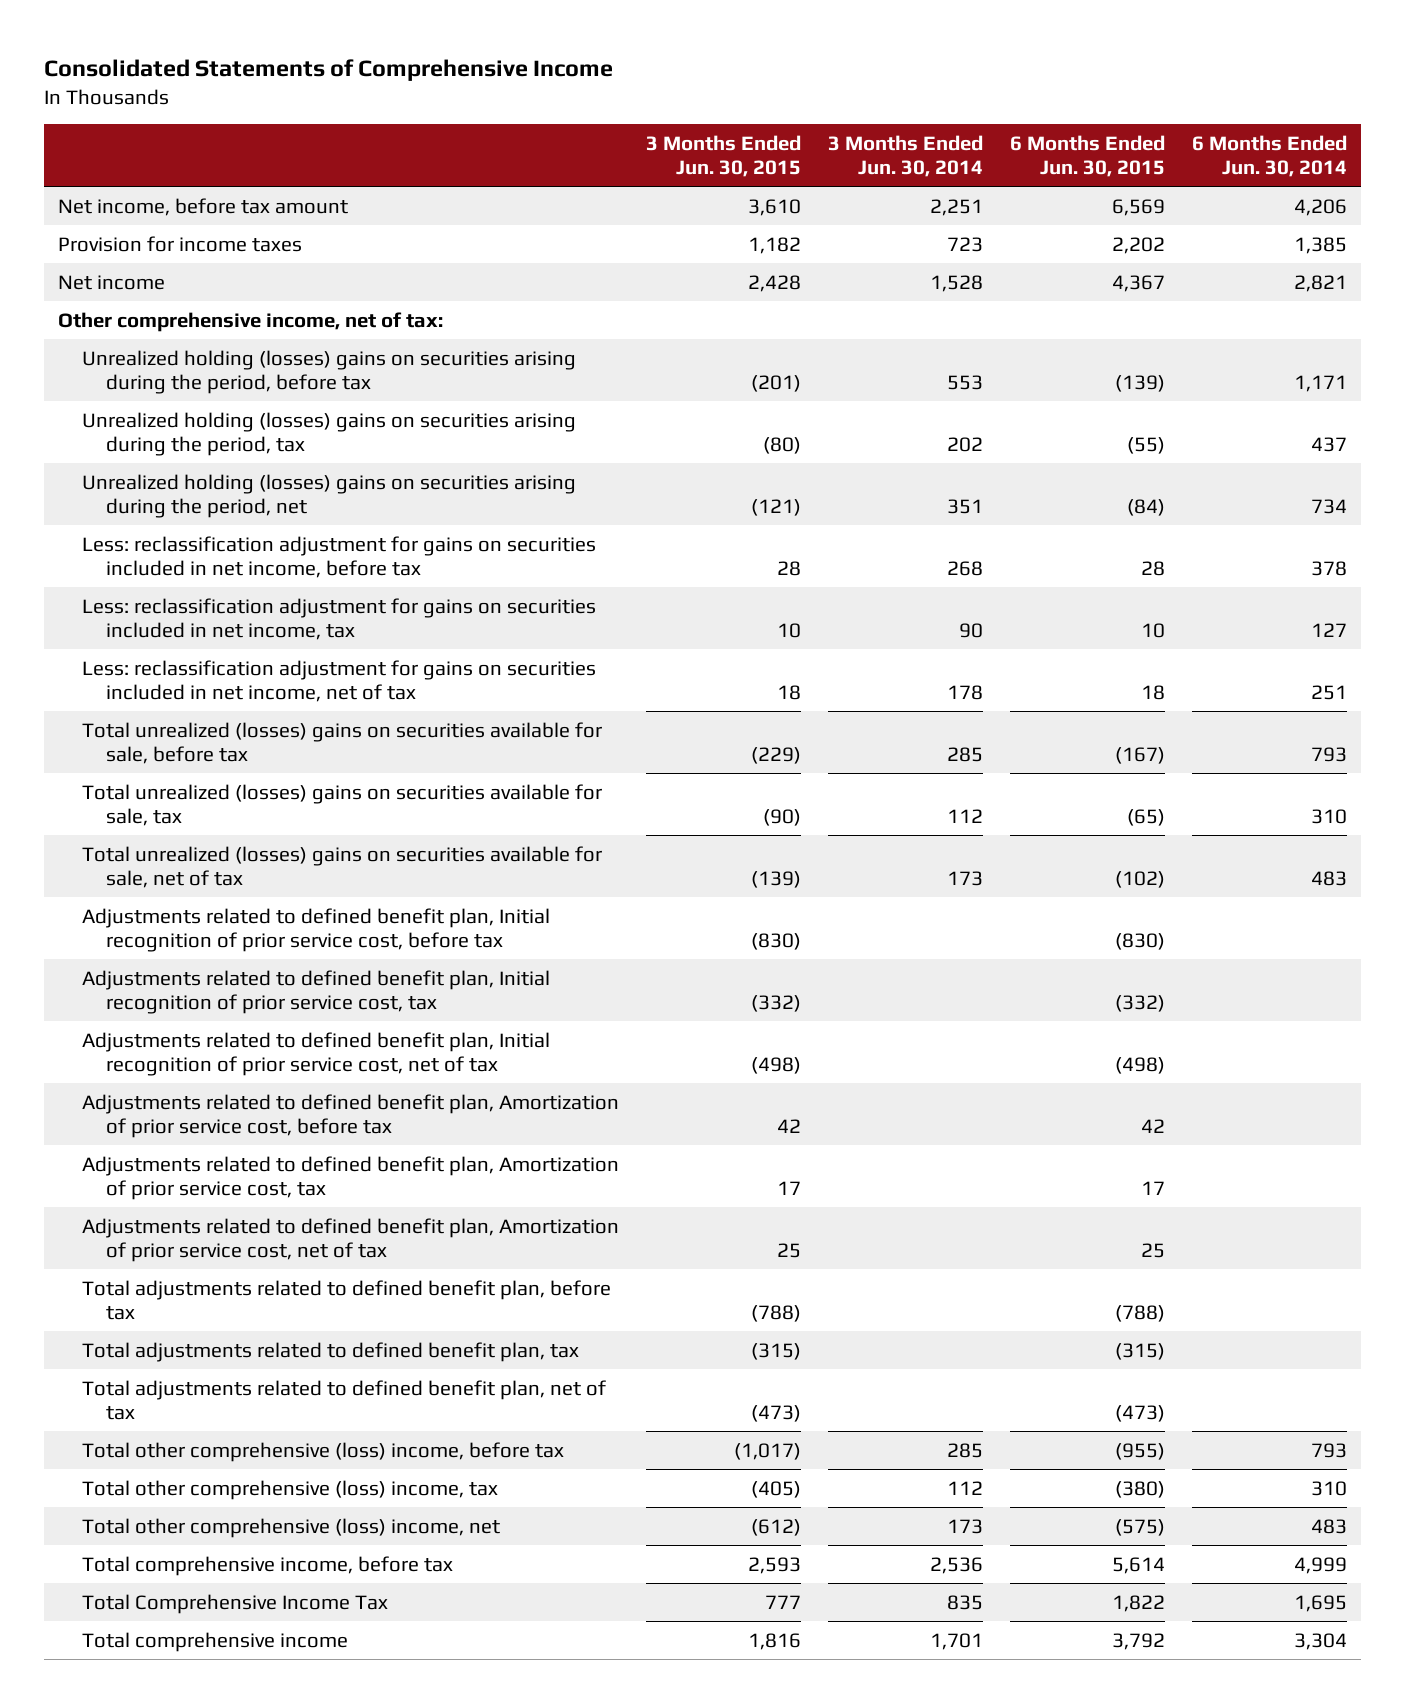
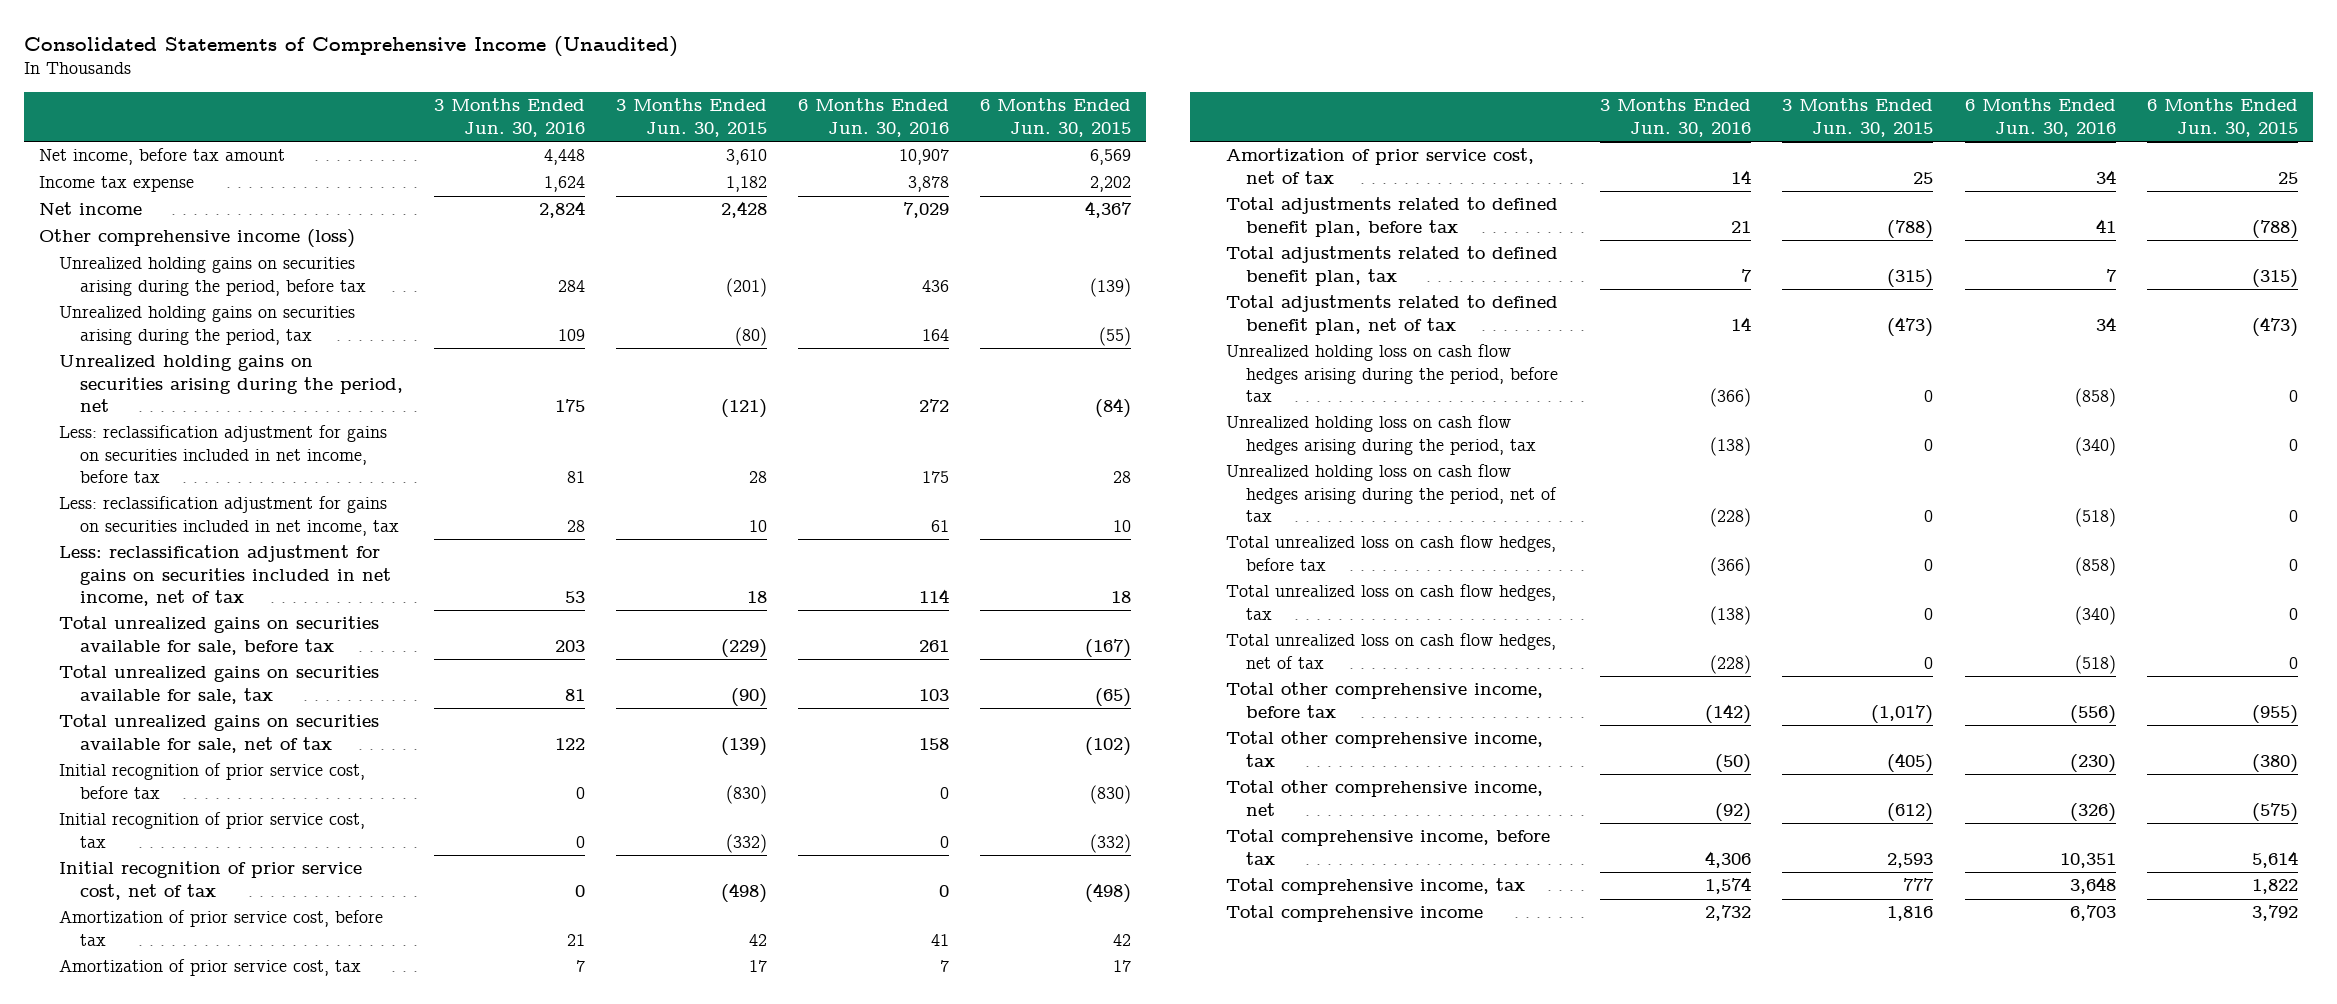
[44,58,614,81] Consolidated Statements of Comprehensive Income -> [23,35,678,57] Consolidated Statements of Comprehensive Income (Unaudited)
[828,134,984,177] 3 Months Ended Jun. 30, 2014 -> none
[1192,134,1348,177] 6 Months Ended Jun. 30, 2014 -> none
none -> [433,98,585,137] 3 Months Ended Jun. 30, 2016
none -> [797,98,949,137] 6 Months Ended Jun. 30, 2016
[57,235,302,252] Provision for income taxes -> [39,176,195,193] Income tax expense
[57,311,443,332] Other comprehensive income, net of tax: -> [39,229,356,249] Other comprehensive income (loss)
[81,349,576,394] Unrealized holding (losses) gains on securities arising during the period, before tax -> [59,257,366,296] Unrealized holding gains on securities arising during the period, before tax
[81,411,576,456] Unrealized holding (losses) gains on securities arising during the period, tax -> [59,306,356,345] Unrealized holding gains on securities arising during the period, tax
[81,473,576,518] Unrealized holding (losses) gains on securities arising during the period, net -> [59,355,403,413] Unrealized holding gains on securities arising during the period, net
[81,721,602,764] Total unrealized (losses) gains on securities available for sale, before tax -> [59,616,380,655] Total unrealized gains on securities available for sale, before tax
[81,783,602,826] Total unrealized (losses) gains on securities available for sale, tax -> [59,665,380,704] Total unrealized gains on securities available for sale, tax
[81,845,602,888] Total unrealized (losses) gains on securities available for sale, net of tax -> [59,714,380,753] Total unrealized gains on securities available for sale, net of tax
[81,907,550,952] Adjustments related to defined benefit plan, Initial recognition of prior service cost, before tax -> [59,763,366,799] Initial recognition of prior service cost, before tax
[81,969,550,1014] Adjustments related to defined benefit plan, Initial recognition of prior service cost, tax -> [59,812,366,848] Initial recognition of prior service cost, tax
[81,1031,550,1076] Adjustments related to defined benefit plan, Initial recognition of prior service cost, net of tax -> [59,861,363,900] Initial recognition of prior service cost, net of tax
[81,1093,619,1138] Adjustments related to defined benefit plan, Amortization of prior service cost, before tax -> [59,910,384,946] Amortization of prior service cost, before tax
[81,1155,619,1200] Adjustments related to defined benefit plan, Amortization of prior service cost, tax -> [59,959,362,977] Amortization of prior service cost, tax
[81,1217,619,1262] Adjustments related to defined benefit plan, Amortization of prior service cost, net of tax -> [1226,148,1535,184] Amortization of prior service cost, net of tax
none -> [1226,344,1559,403] Unrealized holding loss on cash flow hedges arising during the period, before tax
none -> [1226,415,1537,455] Unrealized holding loss on cash flow hedges arising during the period, tax
none -> [1226,464,1558,523] Unrealized holding loss on cash flow hedges arising during the period, net of tax
none -> [1226,535,1557,571] Total unrealized loss on cash flow hedges, before tax
none -> [1226,584,1557,620] Total unrealized loss on cash flow hedges, tax
none -> [1226,633,1557,669] Total unrealized loss on cash flow hedges, net of tax
[81,1441,564,1462] Total other comprehensive (loss) income, before tax -> [1226,682,1544,718] Total other comprehensive income, before tax
[81,1479,498,1500] Total other comprehensive (loss) income, tax -> [1226,731,1544,767] Total other comprehensive income, tax
[81,1517,500,1538] Total other comprehensive (loss) income, net -> [1226,780,1544,816] Total other comprehensive income, net
[81,1593,388,1614] Total Comprehensive Income Tax -> [1226,878,1526,896] Total comprehensive income, tax

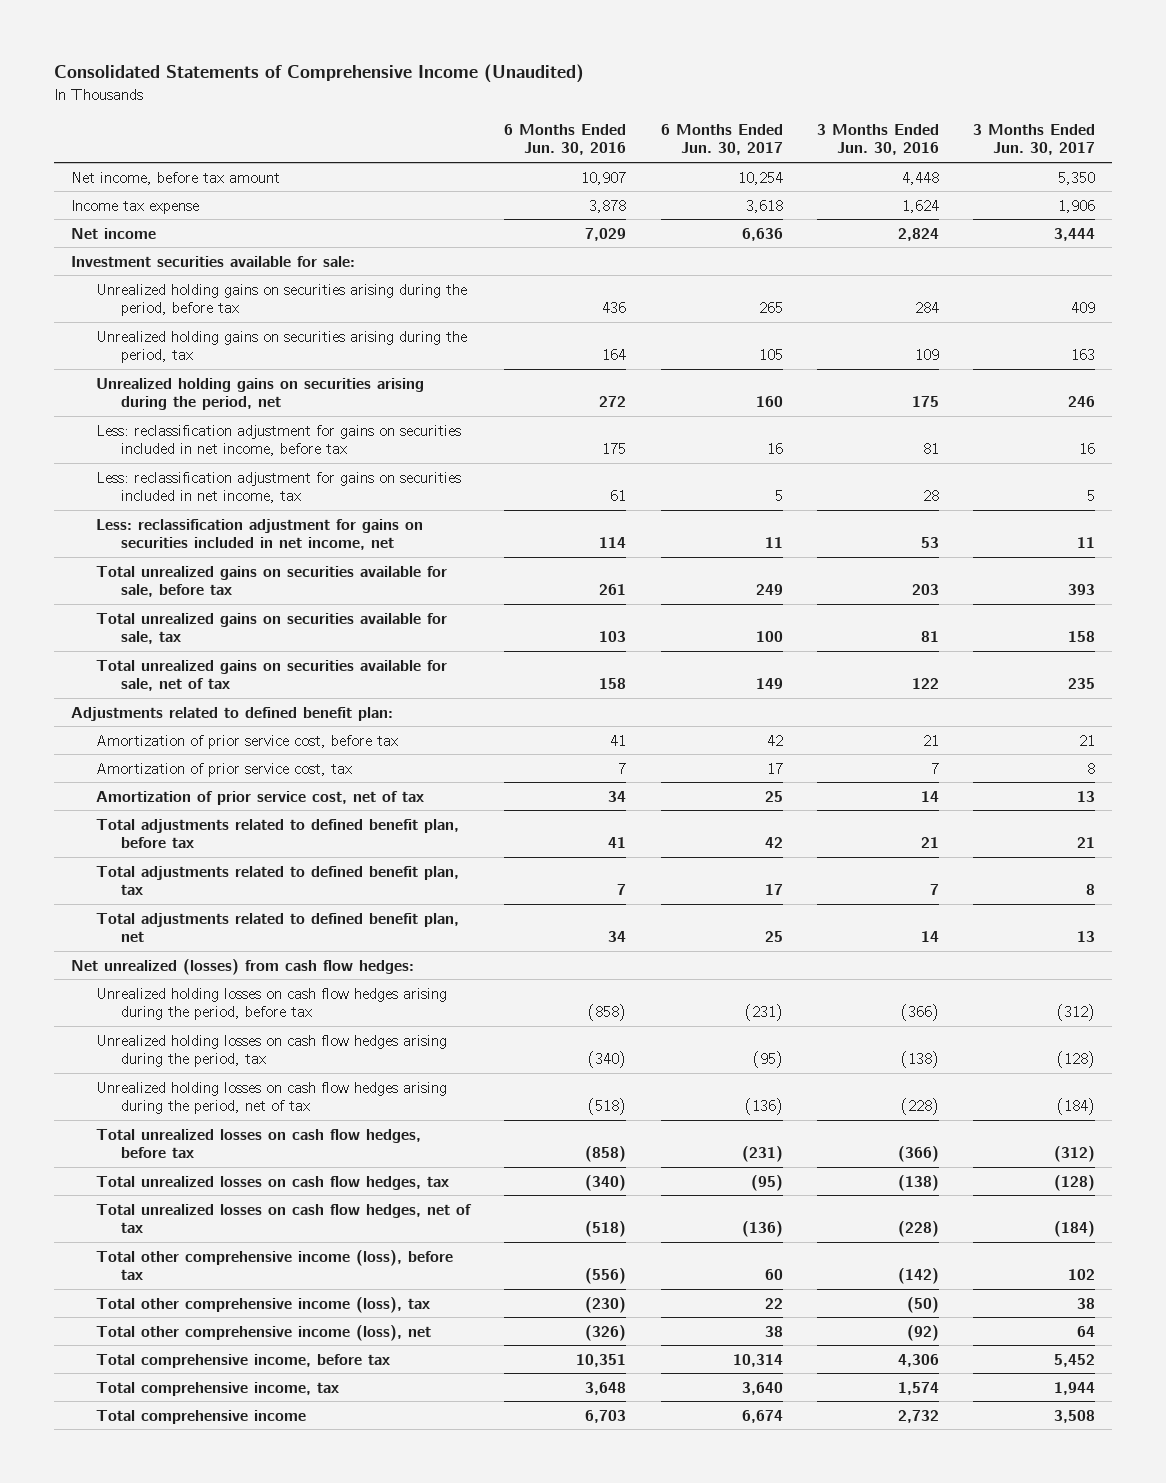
[615,98,767,137] 3 Months Ended Jun. 30, 2015 -> none
[979,98,1131,137] 6 Months Ended Jun. 30, 2015 -> none
none -> [660,123,783,156] 6 Months Ended Jun. 30, 2017
none -> [972,123,1095,156] 3 Months Ended Jun. 30, 2017
[39,229,356,249] Other comprehensive income (loss) -> none
none -> [71,255,356,267] Investment securities available for sale:
[59,545,391,607] Less: reclassification adjustment for gains on securities included in net income, net of tax -> [96,518,424,551] Less: reclassification adjustment for gains on securities included in net income, net
[59,763,366,799] Initial recognition of prior service cost, before tax -> none
[59,812,366,848] Initial recognition of prior service cost, tax -> none
[59,861,363,900] Initial recognition of prior service cost, net of tax -> none
none -> [71,706,394,721] Adjustments related to defined benefit plan:
[1226,295,1559,335] Total adjustments related to defined benefit plan, net of tax -> [96,912,460,943] Total adjustments related to defined benefit plan, net
none -> [71,958,415,975] Net unrealized (losses) from cash flow hedges:
[1226,344,1559,403] Unrealized holding loss on cash flow hedges arising during the period, before tax -> [96,987,448,1021] Unrealized holding losses on cash flow hedges arising during the period, before tax
[1226,415,1537,455] Unrealized holding loss on cash flow hedges arising during the period, tax -> [96,1034,448,1068] Unrealized holding losses on cash flow hedges arising during the period, tax
[1226,464,1558,523] Unrealized holding loss on cash flow hedges arising during the period, net of tax -> [96,1081,448,1115] Unrealized holding losses on cash flow hedges arising during the period, net of tax
[1226,535,1557,571] Total unrealized loss on cash flow hedges, before tax -> [96,1128,422,1159] Total unrealized losses on cash flow hedges, before tax
[1226,584,1557,620] Total unrealized loss on cash flow hedges, tax -> [96,1175,450,1190] Total unrealized losses on cash flow hedges, tax
[1226,633,1557,669] Total unrealized loss on cash flow hedges, net of tax -> [96,1203,473,1234] Total unrealized losses on cash flow hedges, net of tax
[1226,682,1544,718] Total other comprehensive income, before tax -> [96,1249,454,1281] Total other comprehensive income (loss), before tax
[1226,731,1544,767] Total other comprehensive income, tax -> [96,1296,431,1313] Total other comprehensive income (loss), tax
[1226,780,1544,816] Total other comprehensive income, net -> [96,1324,432,1341] Total other comprehensive income (loss), net

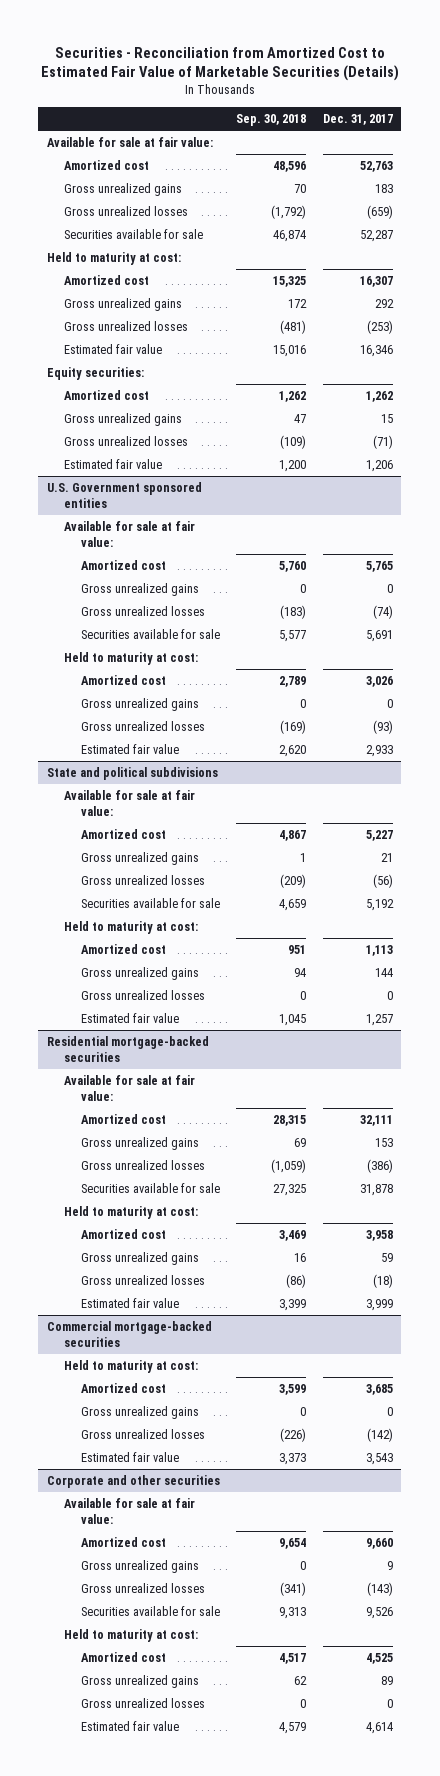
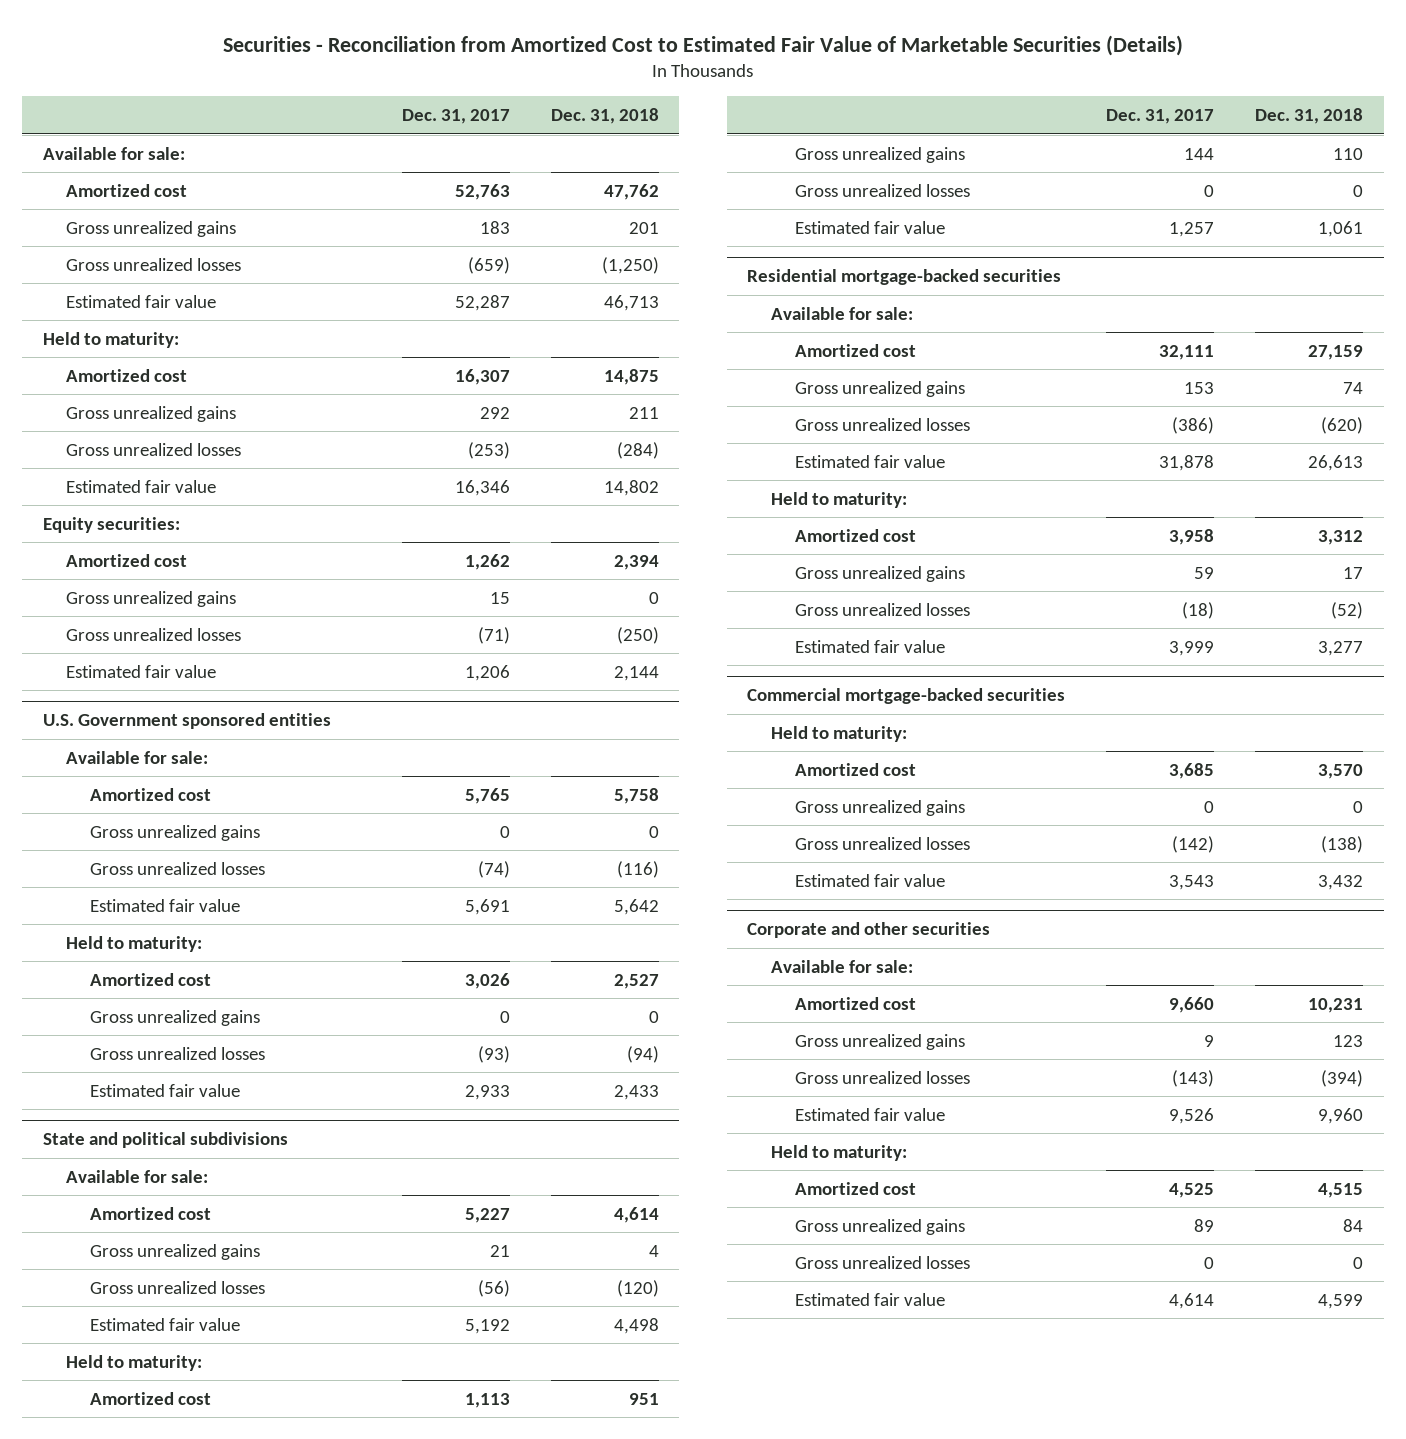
[236,114,307,127] Sep. 30, 2018 -> none
none -> [550,108,659,125] Dec. 31, 2018
[46,137,213,148] Available for sale at fair value: -> [42,146,185,160] Available for sale:
[63,229,203,240] Securities available for sale -> [66,294,217,308] Estimated fair value
[46,252,181,266] Held to maturity at cost: -> [42,331,179,348] Held to maturity:
[63,521,195,547] Available for sale at fair value: -> [66,750,209,764] Available for sale:
[80,629,220,640] Securities available for sale -> [90,898,241,912] Estimated fair value
[63,652,198,666] Held to maturity at cost: -> [66,935,203,952] Held to maturity:
[63,790,195,816] Available for sale at fair value: -> [66,1169,209,1183] Available for sale:
[80,898,220,909] Securities available for sale -> [90,1317,241,1331] Estimated fair value
[63,921,198,935] Held to maturity at cost: -> [66,1354,203,1371] Held to maturity:
[63,1075,195,1101] Available for sale at fair value: -> [771,306,914,320] Available for sale:
[80,1183,220,1194] Securities available for sale -> [795,454,946,468] Estimated fair value
[63,1206,198,1220] Held to maturity at cost: -> [771,491,908,508] Held to maturity:
[63,1360,198,1374] Held to maturity at cost: -> [771,725,908,742] Held to maturity:
[63,1498,195,1524] Available for sale at fair value: -> [771,959,914,973] Available for sale:
[80,1606,220,1617] Securities available for sale -> [795,1107,946,1121] Estimated fair value
[63,1629,198,1643] Held to maturity at cost: -> [771,1144,908,1161] Held to maturity:

